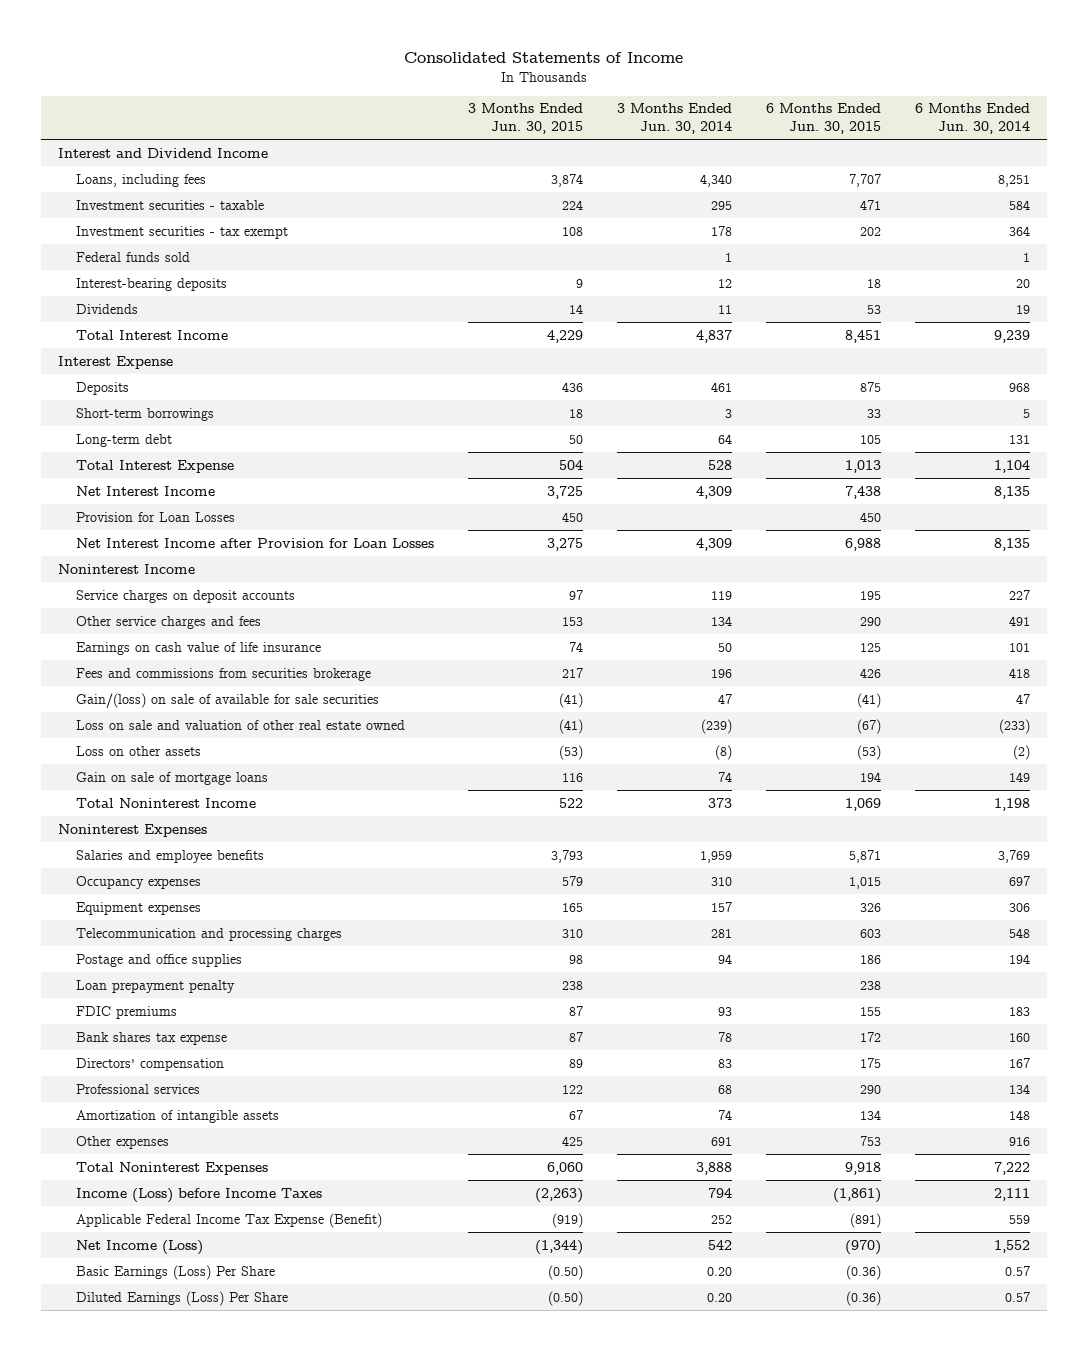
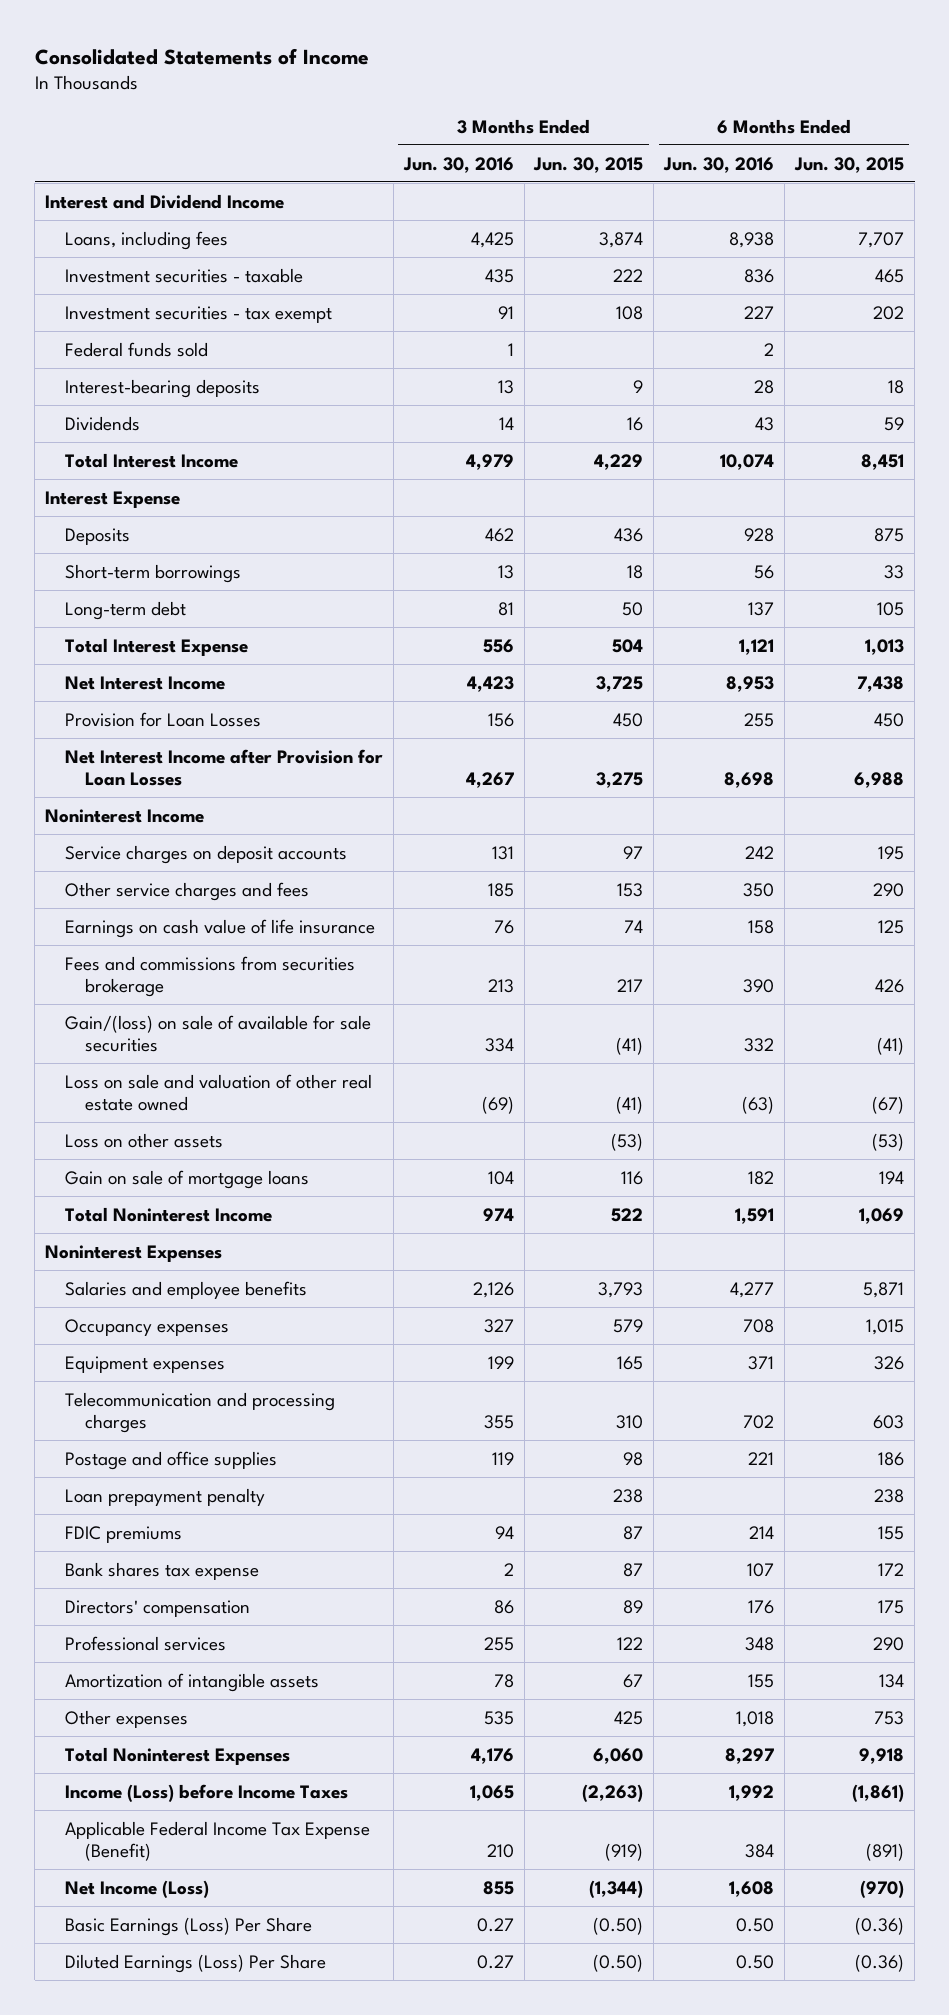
[616,103,732,135] 3 Months Ended Jun. 30, 2014 -> none
[915,103,1031,135] 6 Months Ended Jun. 30, 2014 -> none
none -> [402,156,514,173] Jun. 30, 2016
none -> [663,156,775,173] Jun. 30, 2016
[561,199,583,210] 224 -> [613,268,644,282] 222
[859,199,881,210] 471 -> [875,268,905,283] 465
[568,303,583,314] 14 -> [627,416,644,431] 16
[866,304,881,314] 53 -> [884,416,905,431] 59

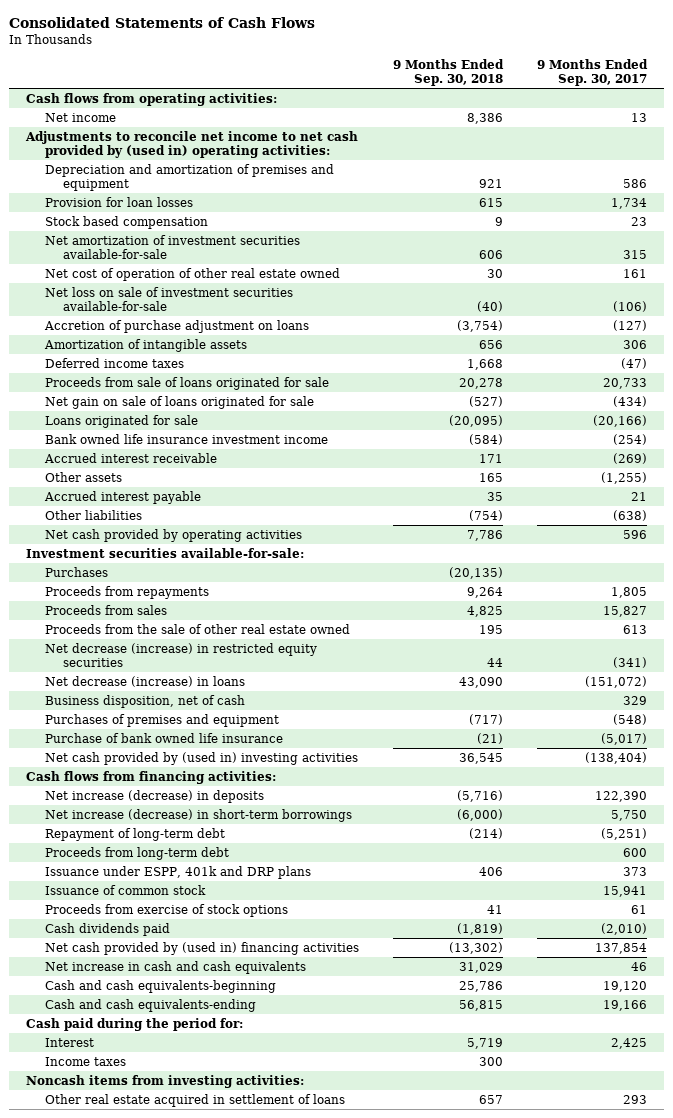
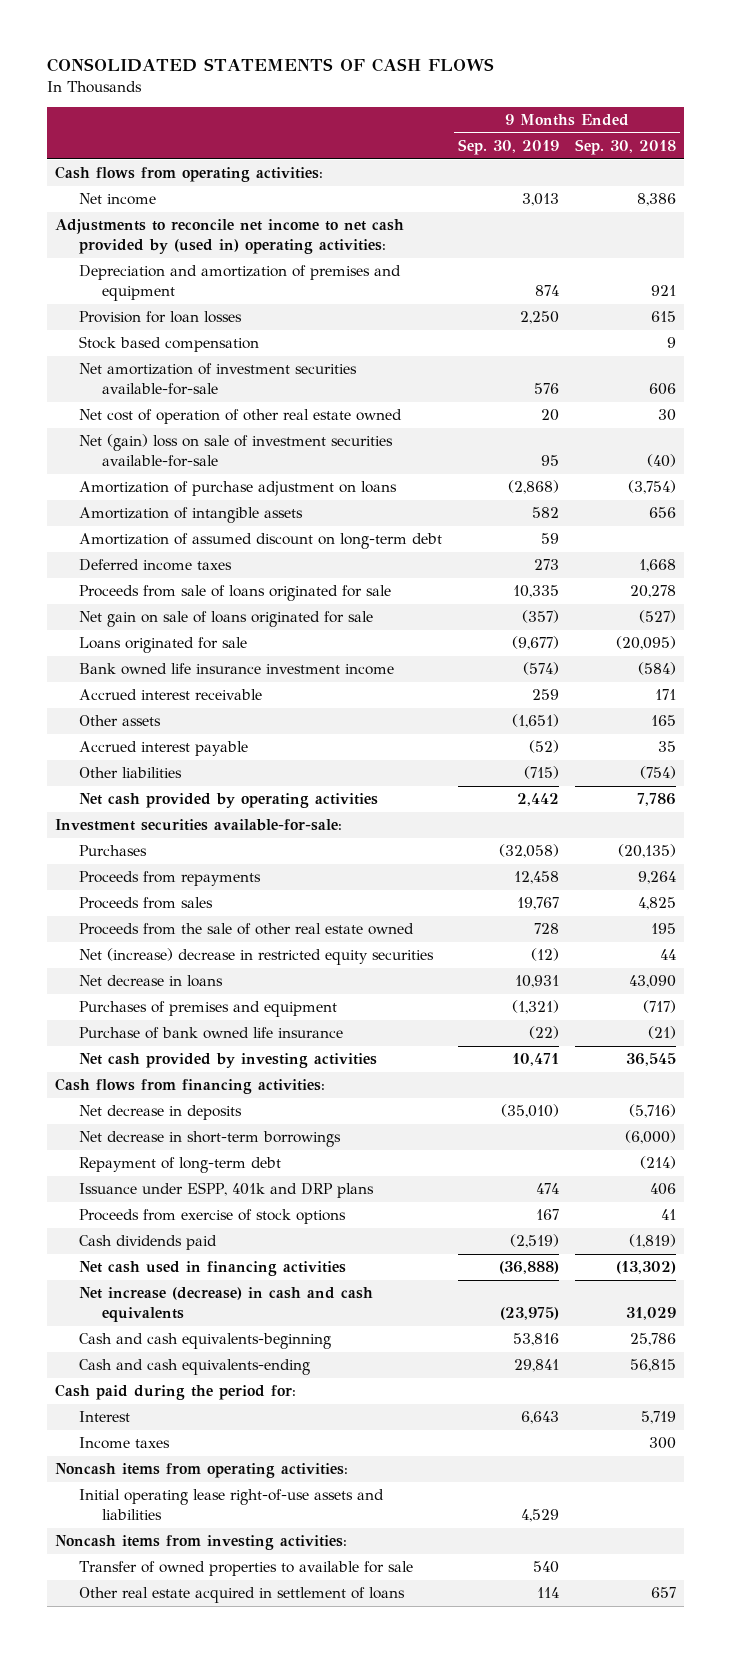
[9,16,316,28] Consolidated Statements of Cash Flows -> [46,57,494,72] CONSOLIDATED STATEMENTS OF CASH FLOWS
[536,59,648,87] 9 Months Ended Sep. 30, 2017 -> none
none -> [457,139,559,156] Sep. 30, 2019
[44,286,293,311] Net loss on sale of investment securities available-for-sale -> [78,434,393,468] Net (gain) loss on sale of investment securities available-for-sale
[43,319,309,333] Accretion of purchase adjustment on loans -> [78,481,397,497] Amortization of purchase adjustment on loans
none -> [78,533,442,550] Amortization of assumed discount on long-term debt
[44,694,245,708] Business disposition, net of cash -> none
[44,642,317,667] Net decrease (increase) in restricted equity securities -> [78,948,434,966] Net (increase) decrease in restricted equity securities
[44,675,245,687] Net decrease (increase) in loans -> [78,975,223,988] Net decrease in loans
[44,751,358,765] Net cash provided by (used in) investing activities -> [78,1053,377,1069] Net cash provided by investing activities
[44,789,264,803] Net increase (decrease) in deposits -> [78,1105,242,1121] Net decrease in deposits
[44,808,352,822] Net increase (decrease) in short-term borrowings -> [78,1131,341,1148] Net decrease in short-term borrowings
[44,846,229,860] Proceeds from long-term debt -> none
[44,884,206,895] Issuance of common stock -> none
[44,941,359,955] Net cash provided by (used in) financing activities -> [78,1261,346,1277] Net cash used in financing activities
[44,960,306,974] Net increase in cash and cash equivalents -> [78,1287,373,1323] Net increase (decrease) in cash and cash equivalents
none -> [54,1463,348,1479] Noncash items from operating activities:
none -> [78,1489,384,1521] Initial operating lease right-of-use assets and liabilities
none -> [78,1561,413,1577] Transfer of owned properties to available for sale

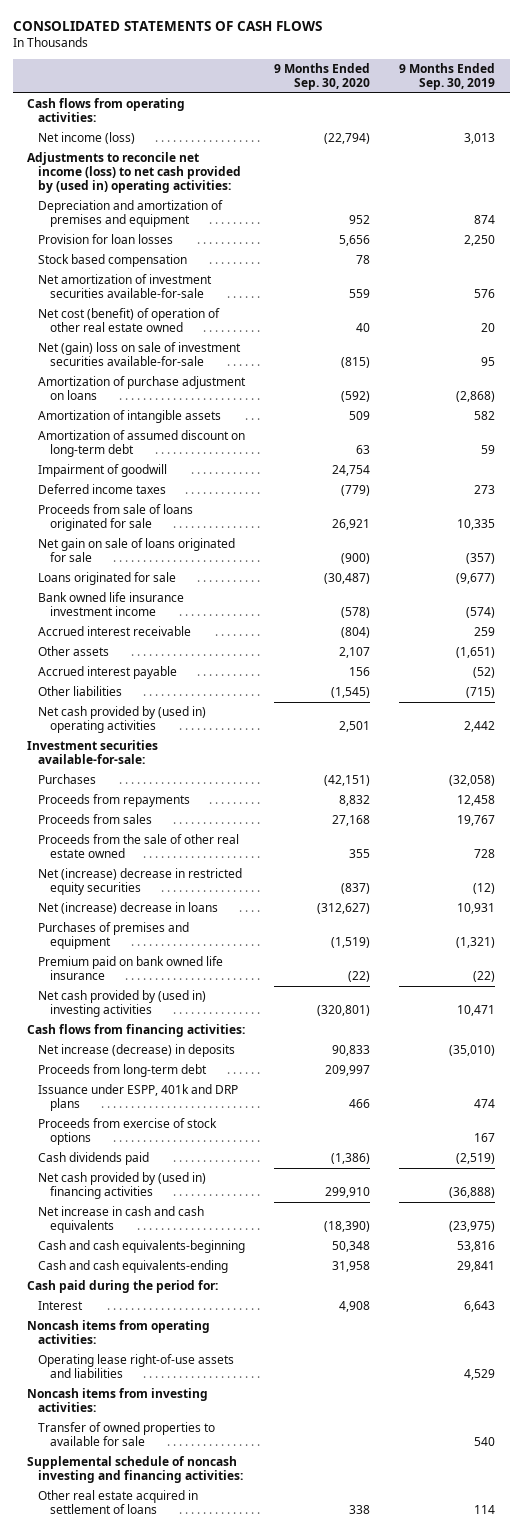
[574,139,676,156] Sep. 30, 2018 -> none
none -> [274,63,371,91] 9 Months Ended Sep. 30, 2020
[78,193,156,206] Net income -> [38,132,136,145] Net income (loss)
[54,219,404,255] Adjustments to reconcile net income to net cash provided by (used in) operating activities: -> [27,152,242,194] Adjustments to reconcile net income (loss) to net cash provided by (used in) operating activities:
[78,409,402,425] Net cost of operation of other real estate owned -> [38,308,221,333] Net cost (benefit) of operation of other real estate owned
none -> [38,464,168,478] Impairment of goodwill
[78,793,378,809] Net cash provided by operating activities -> [38,706,207,734] Net cash provided by (used in) operating activities
[78,975,223,988] Net decrease in loans -> [38,902,219,915] Net (increase) decrease in loans
[78,1027,343,1040] Purchase of bank owned life insurance -> [38,956,224,981] Premium paid on bank owned life insurance
[78,1053,377,1069] Net cash provided by investing activities -> [38,990,207,1018] Net cash provided by (used in) investing activities
[78,1131,341,1148] Net decrease in short-term borrowings -> none
[78,1157,281,1174] Repayment of long-term debt -> none
[78,1105,242,1121] Net decrease in deposits -> [38,1044,236,1058] Net increase (decrease) in deposits
none -> [38,1064,208,1078] Proceeds from long-term debt
[78,1261,346,1277] Net cash used in financing activities -> [38,1172,207,1200] Net cash provided by (used in) financing activities
[78,1287,373,1323] Net increase (decrease) in cash and cash equivalents -> [38,1206,205,1234] Net increase in cash and cash equivalents
[78,1437,170,1450] Income taxes -> none
[78,1489,384,1521] Initial operating lease right-of-use assets and liabilities -> [38,1354,235,1379] Operating lease right-of-use assets and liabilities
none -> [27,1456,244,1484] Supplemental schedule of noncash investing and financing activities:

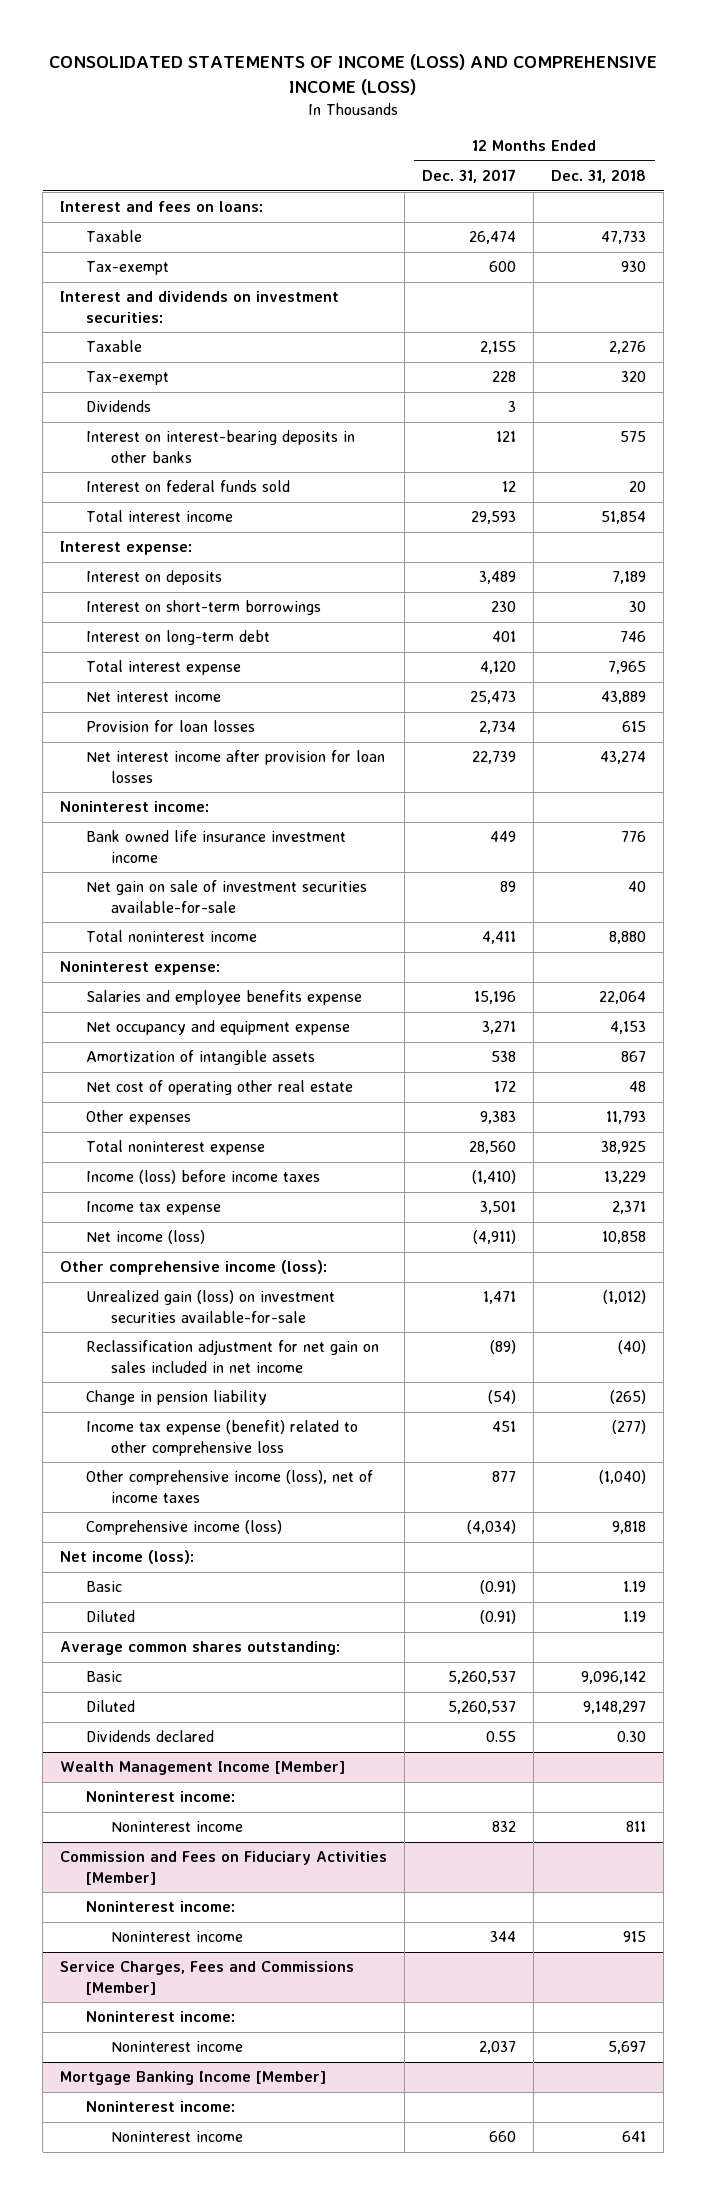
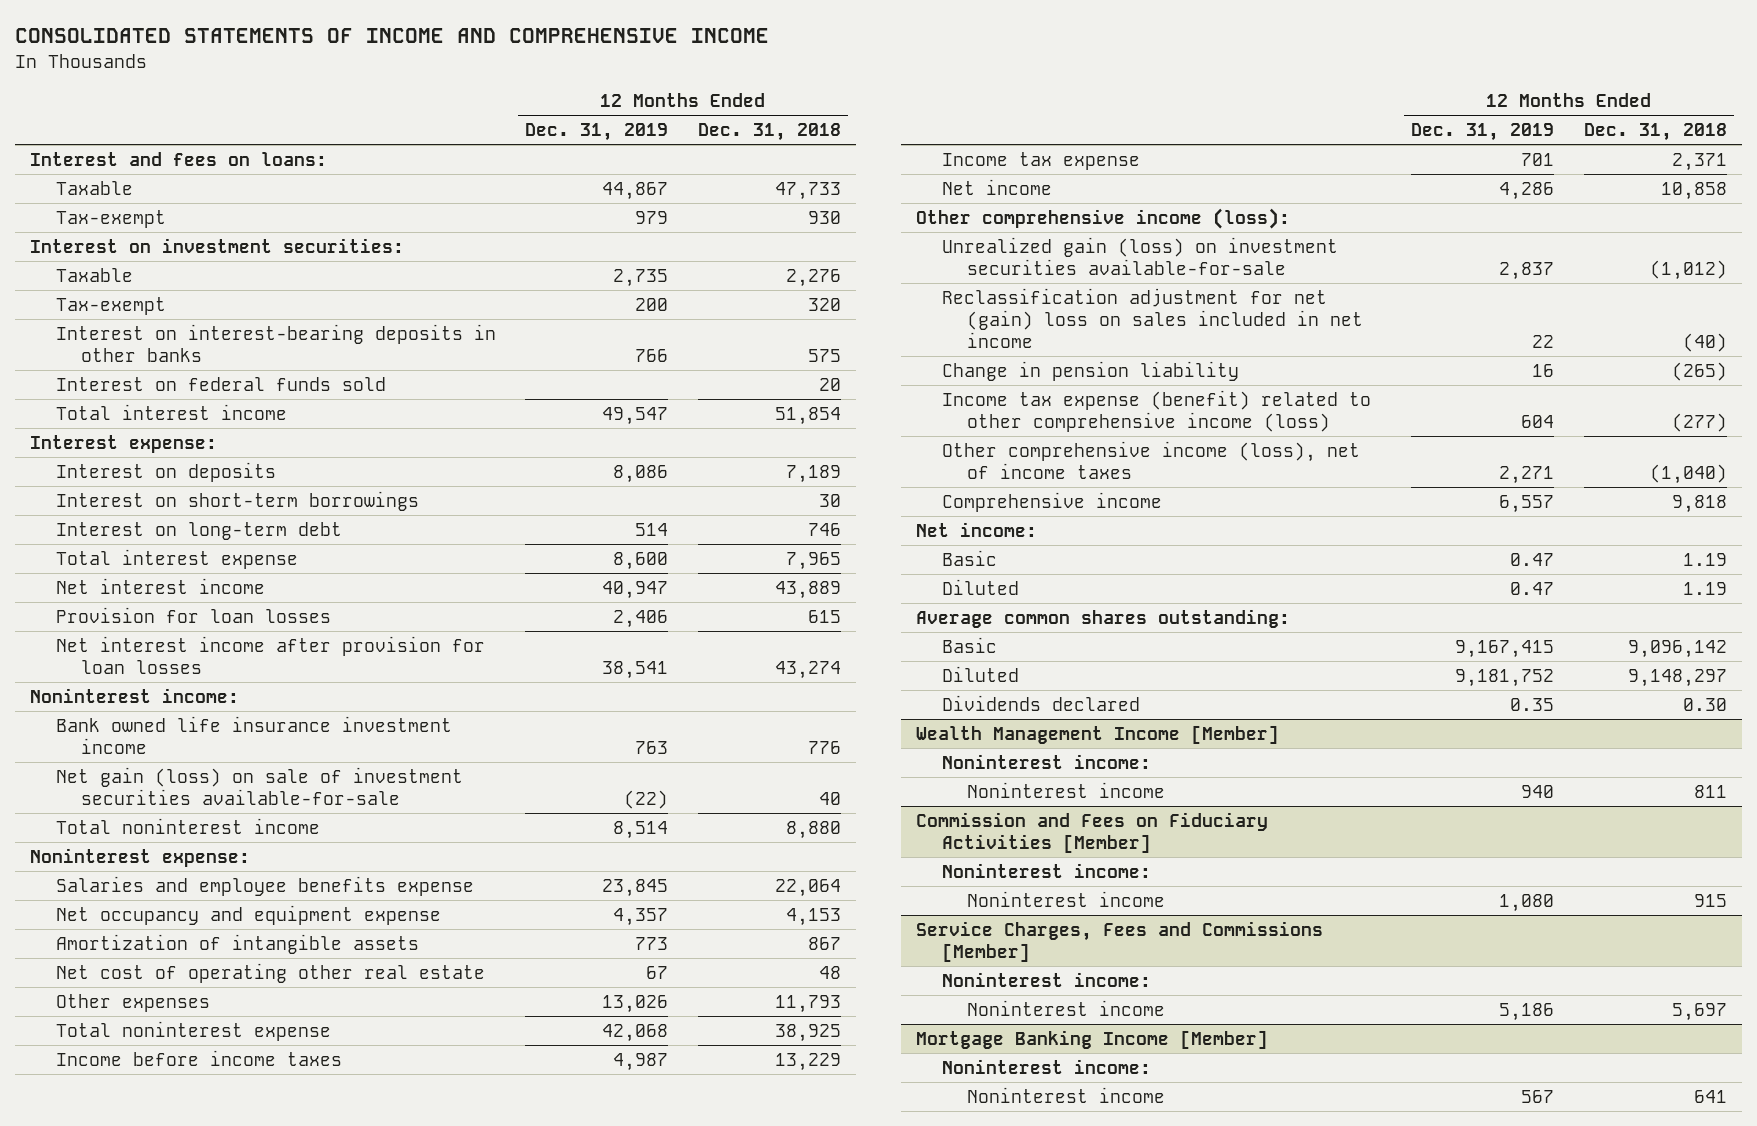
[49,53,658,95] CONSOLIDATED STATEMENTS OF INCOME (LOSS) AND COMPREHENSIVE INCOME (LOSS) -> [14,28,769,44] CONSOLIDATED STATEMENTS OF INCOME AND COMPREHENSIVE INCOME
[422,169,517,184] Dec. 31, 2017 -> none
none -> [525,122,669,141] Dec. 31, 2019
[60,291,340,323] Interest and dividends on investment securities: -> [29,237,404,253] Interest on investment securities:
[85,400,151,413] Dividends -> none
[85,880,367,913] Net gain on sale of investment securities available-for-sale -> [55,766,463,805] Net gain (loss) on sale of investment securities available-for-sale
[85,1170,320,1185] Income (loss) before income taxes -> [55,1049,342,1066] Income before income taxes
[85,1230,205,1245] Net income (loss) -> [941,178,1052,195] Net income
[85,1340,379,1373] Reclassification adjustment for net gain on sales included in net income -> [941,287,1364,348] Reclassification adjustment for net (gain) loss on sales included in net income
[85,1420,358,1456] Income tax expense (benefit) related to other comprehensive loss -> [941,389,1371,432] Income tax expense (benefit) related to other comprehensive income (loss)
[85,1520,282,1536] Comprehensive income (loss) -> [941,491,1162,512] Comprehensive income
[60,1550,195,1565] Net income (loss): -> [915,521,1037,537] Net income:

